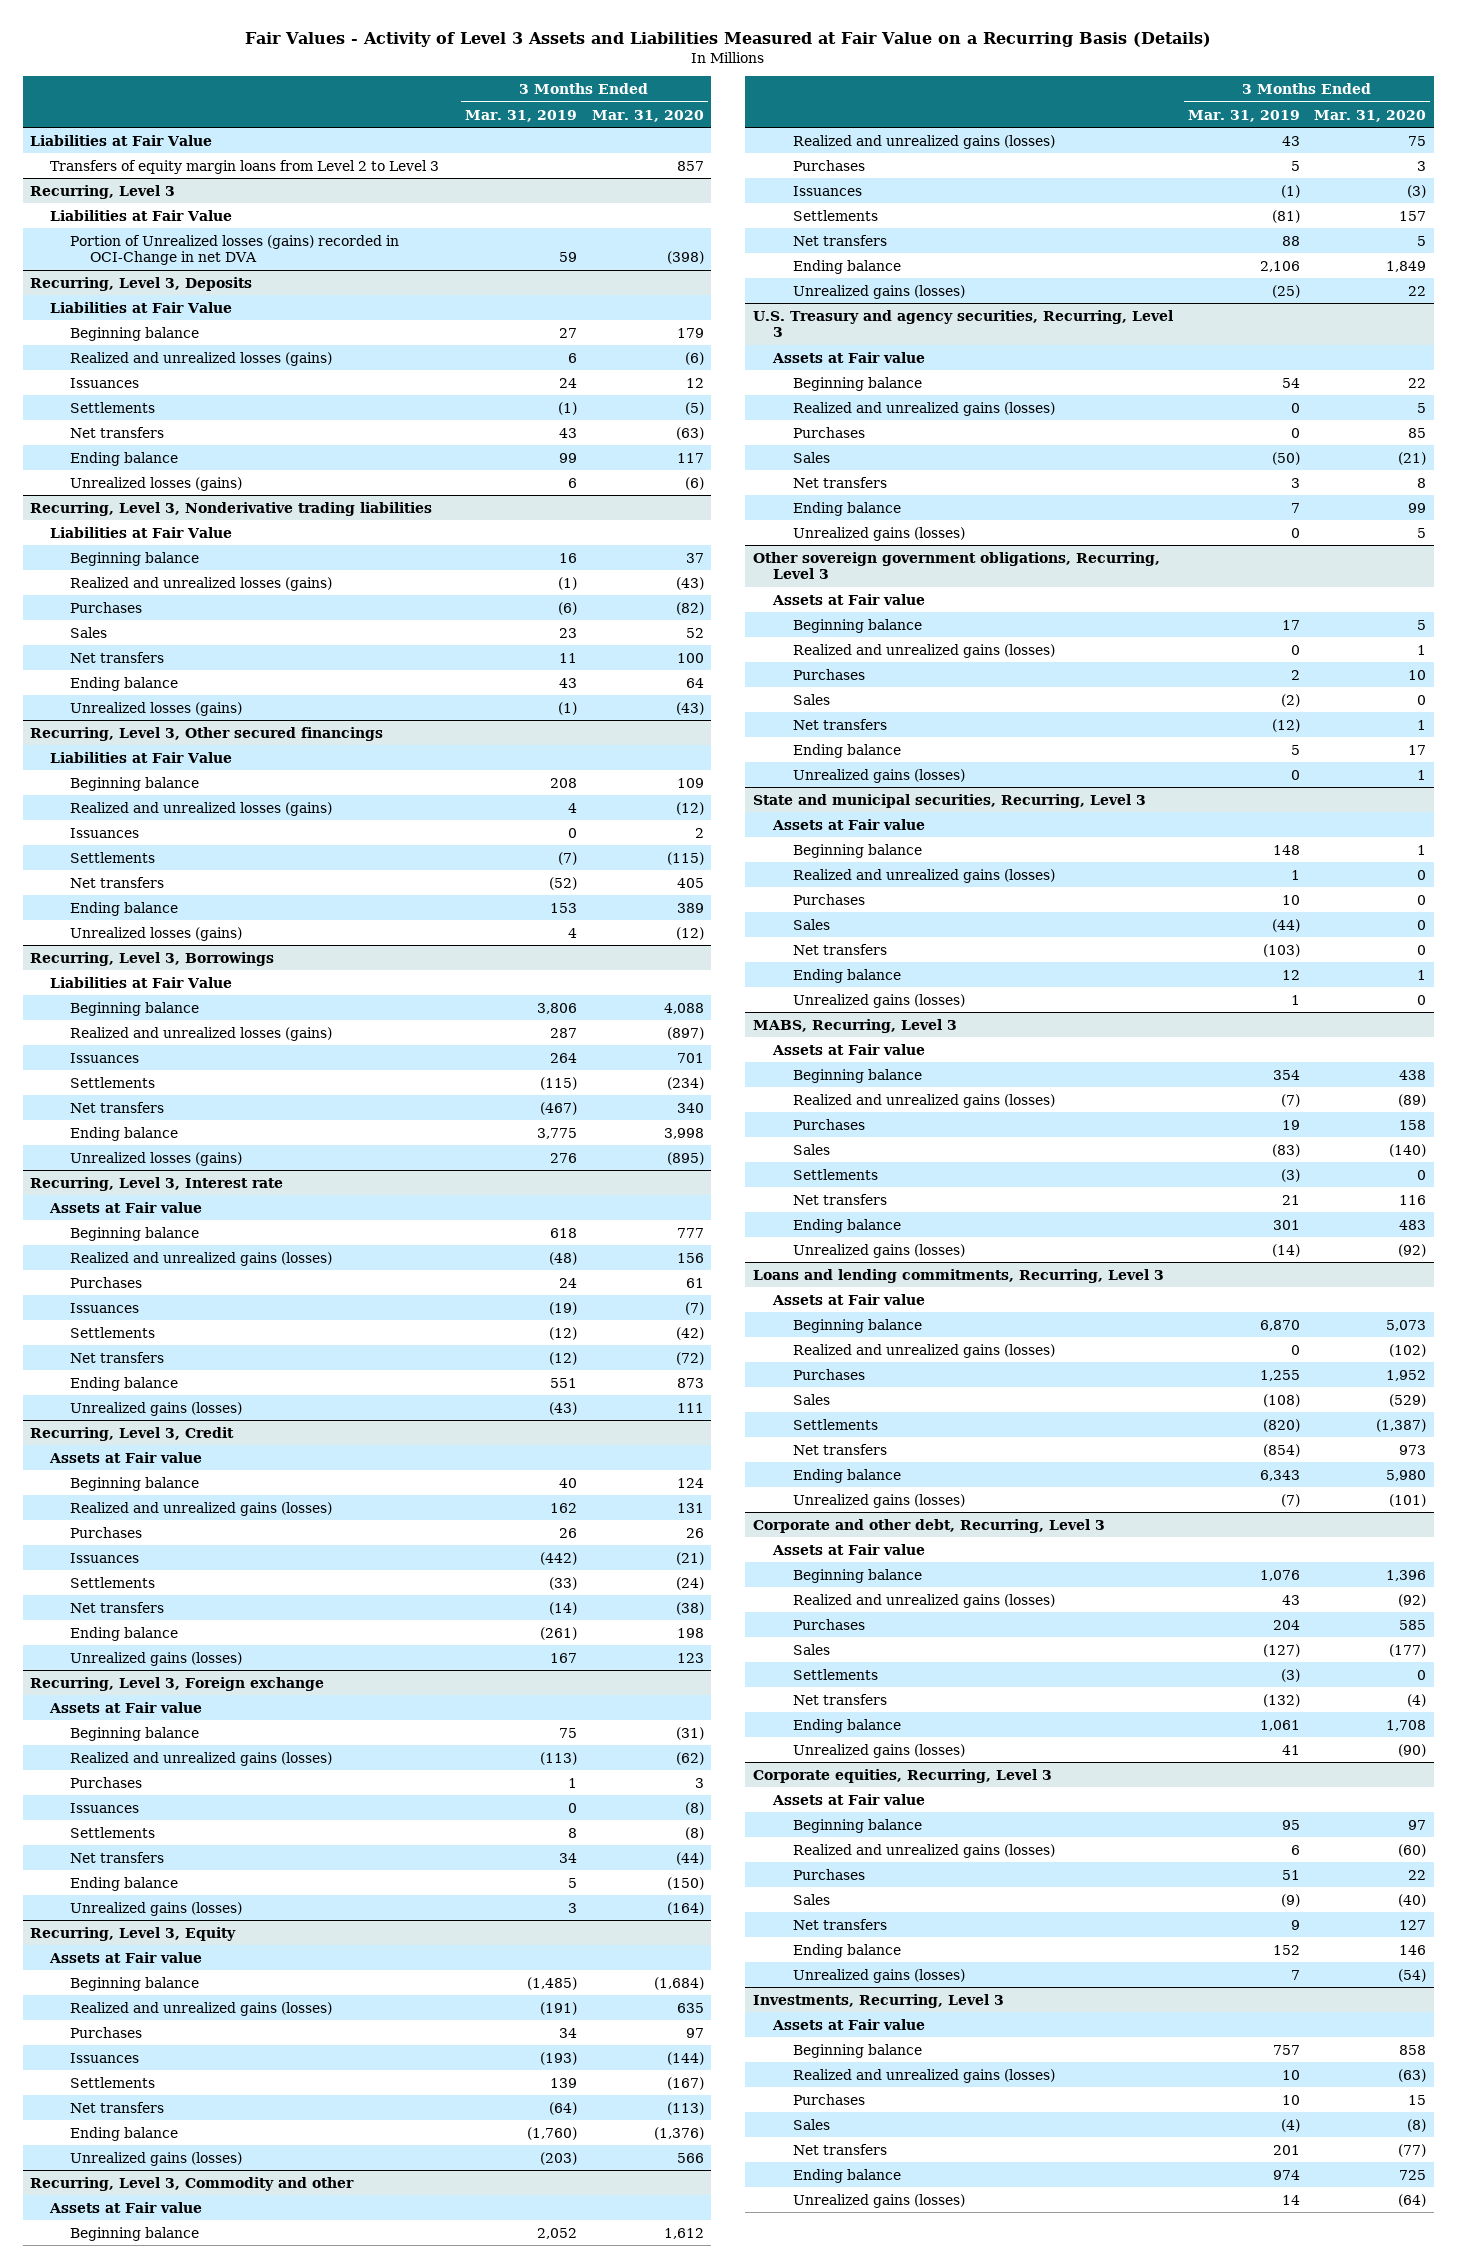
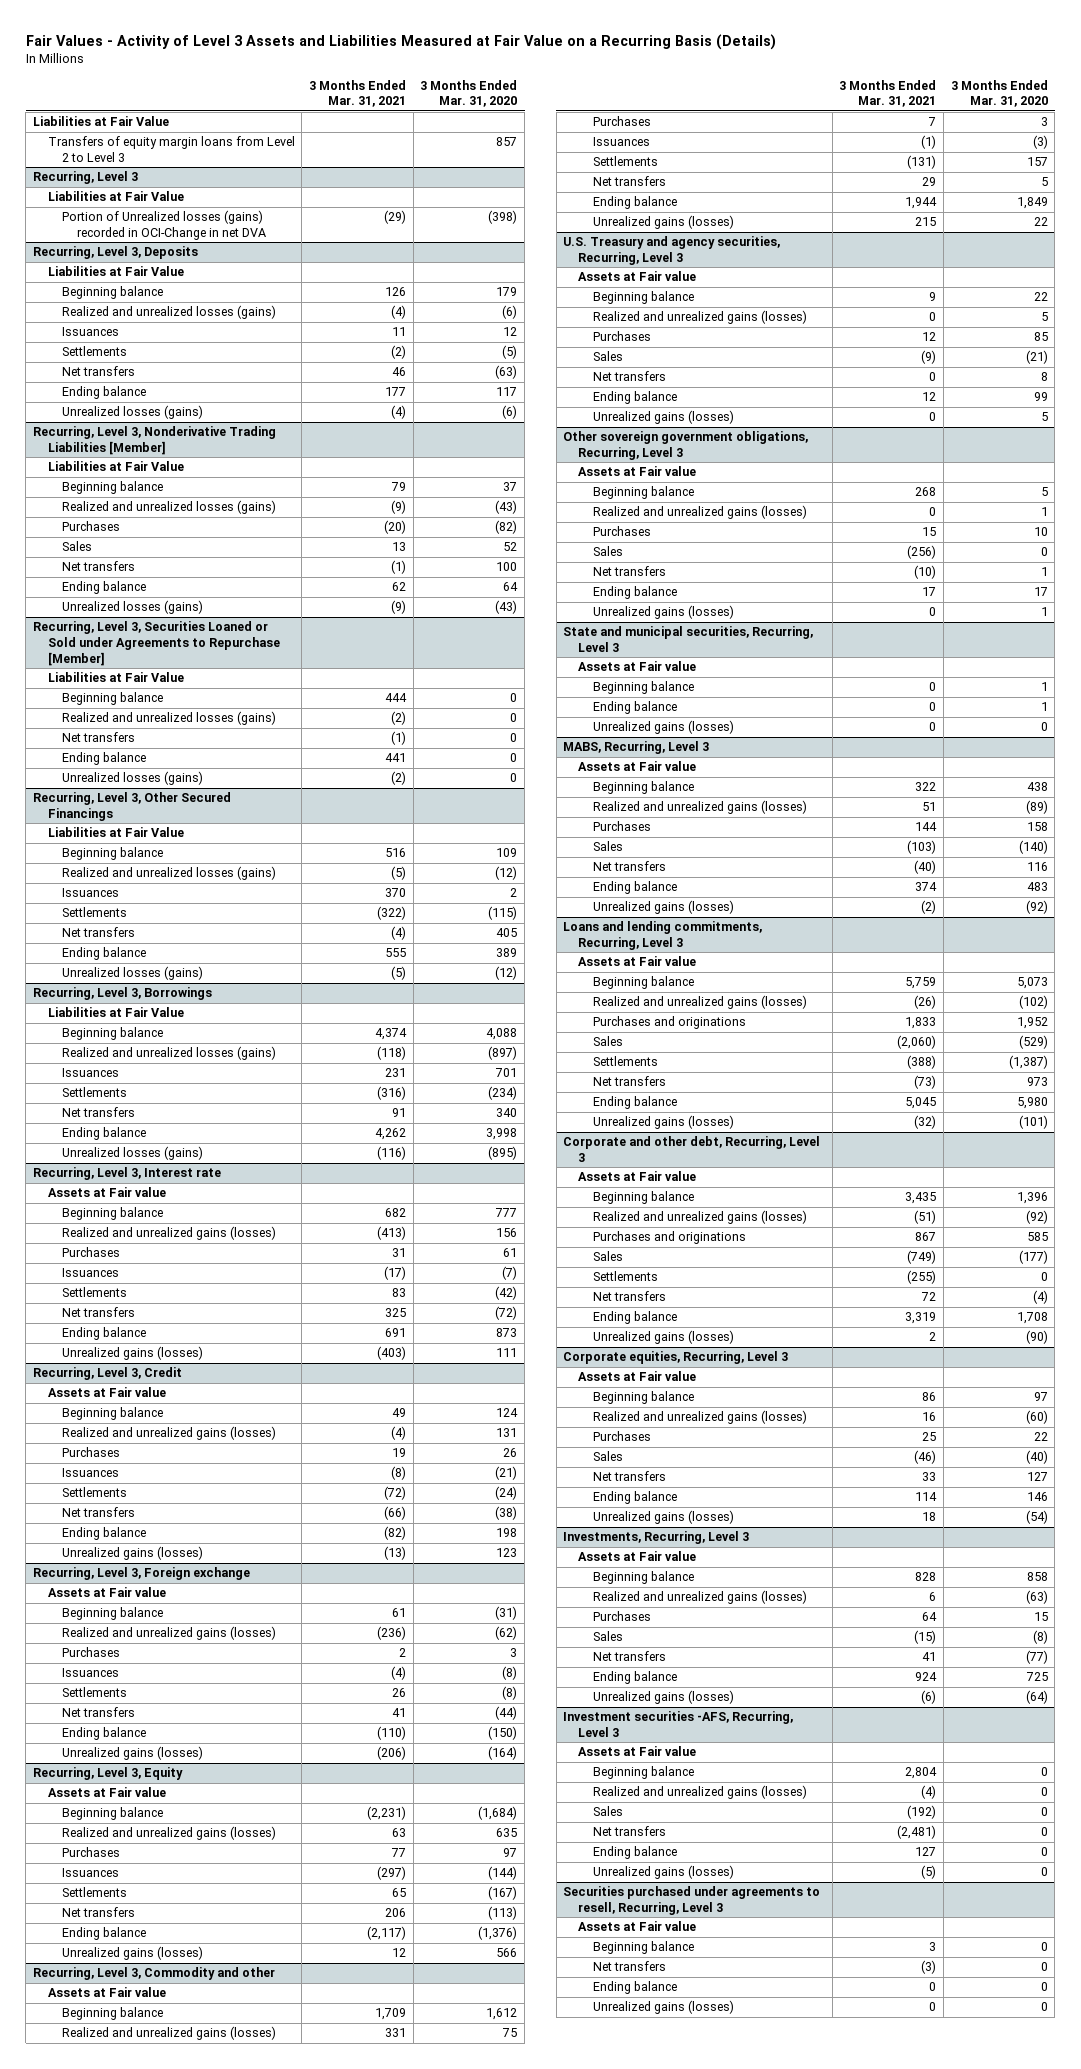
[465,109,578,122] Mar. 31, 2019 -> none
none -> [309,79,407,108] 3 Months Ended Mar. 31, 2021
[30,501,433,516] Recurring, Level 3, Nonderivative trading liabilities -> [33,426,277,456] Recurring, Level 3, Nonderivative Trading Liabilities [Member]
[30,726,384,741] Recurring, Level 3, Other secured financings -> none
none -> [33,621,280,666] Recurring, Level 3, Securities Loaned or Sold under Agreements to Repurchase [Member]
none -> [62,692,164,706] Beginning balance
none -> [62,711,277,726] Realized and unrealized losses (gains)
none -> [62,732,136,743] Net transfers
none -> [62,752,147,766] Ending balance
none -> [62,771,204,786] Unrealized losses (gains)
none -> [33,792,232,822] Recurring, Level 3, Other Secured Financings
none -> [47,827,184,838] Liabilities at Fair Value
[792,868,1055,883] Realized and unrealized gains (losses) -> none
[792,893,865,905] Purchases -> none
[792,918,830,930] Sales -> none
[792,943,887,955] Net transfers -> none
[792,1168,878,1180] Settlements -> none
[792,1368,865,1380] Purchases -> [592,1016,746,1030] Purchases and originations
[792,1618,865,1630] Purchases -> [592,1231,746,1245] Purchases and originations
none -> [563,1711,794,1738] Investment securities -AFS, Recurring, Level 3
none -> [577,1746,696,1757] Assets at Fair value
none -> [592,1766,694,1780] Beginning balance
none -> [592,1785,807,1800] Realized and unrealized gains (losses)
none -> [592,1806,623,1817] Sales
none -> [592,1826,666,1837] Net transfers
none -> [592,1846,677,1860] Ending balance
none -> [592,1865,734,1880] Unrealized gains (losses)
none -> [563,1886,821,1916] Securities purchased under agreements to resell, Recurring, Level 3
none -> [577,1921,696,1932] Assets at Fair value
none -> [592,1941,694,1955] Beginning balance
none -> [592,1961,666,1972] Net transfers
none -> [592,1981,677,1995] Ending balance
none -> [592,2000,734,2015] Unrealized gains (losses)

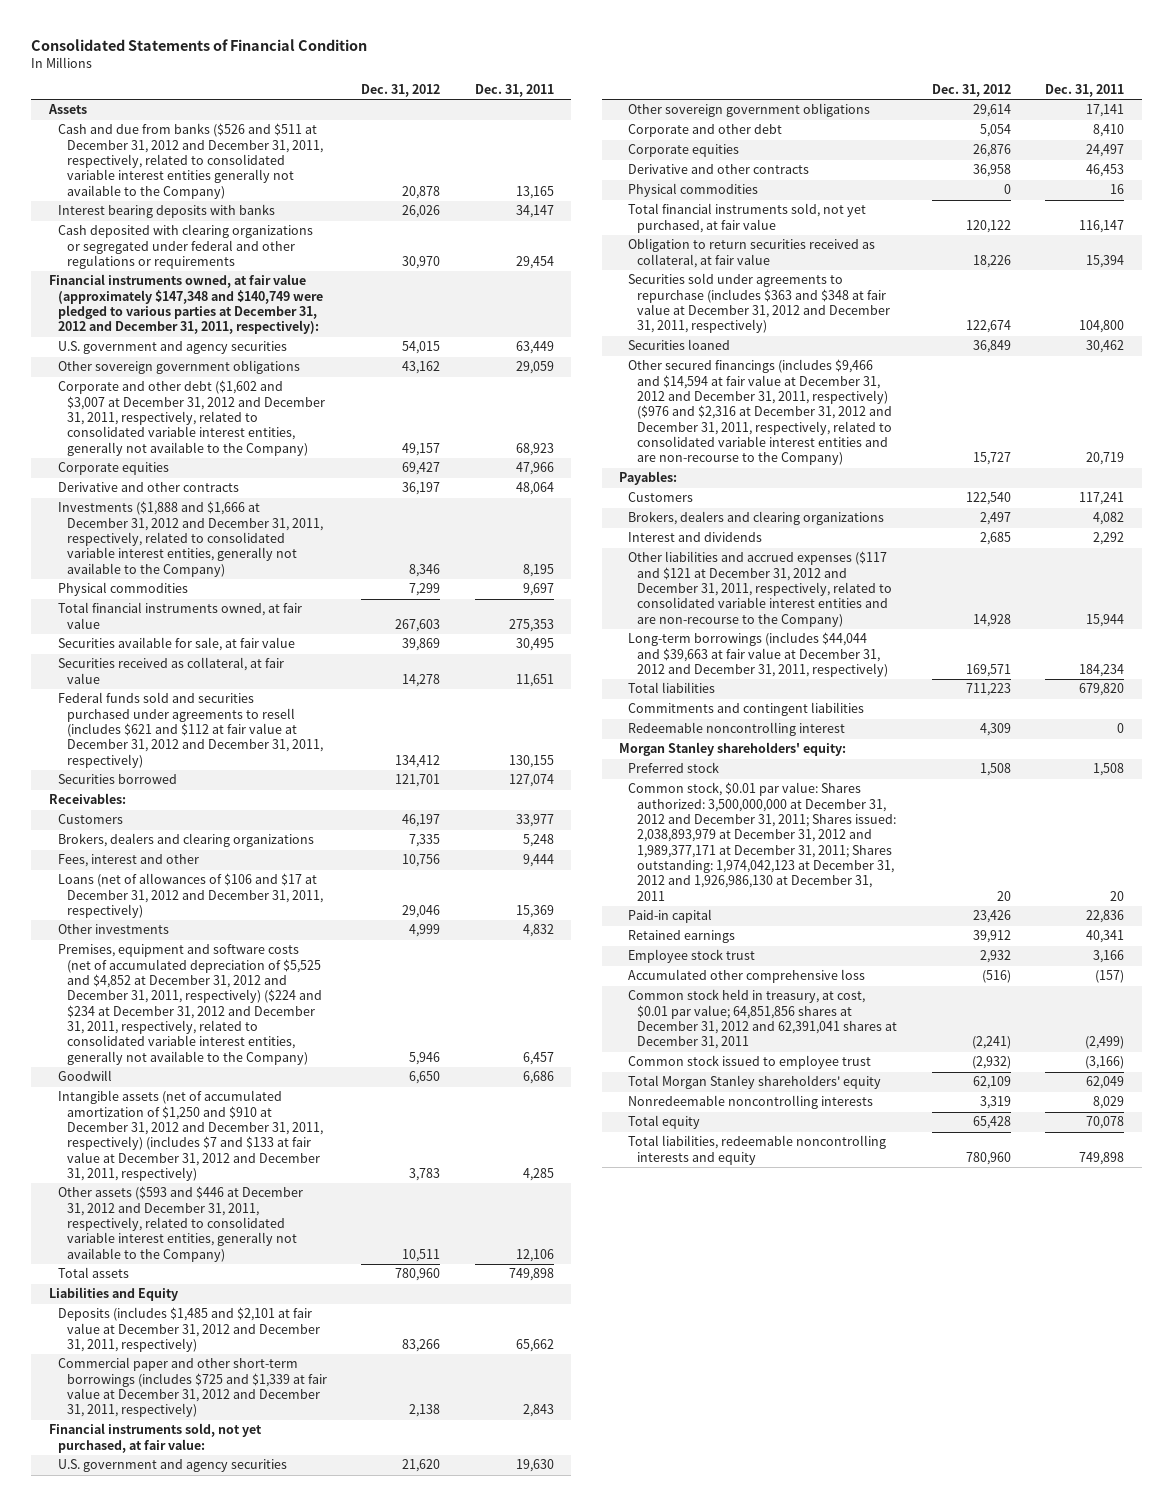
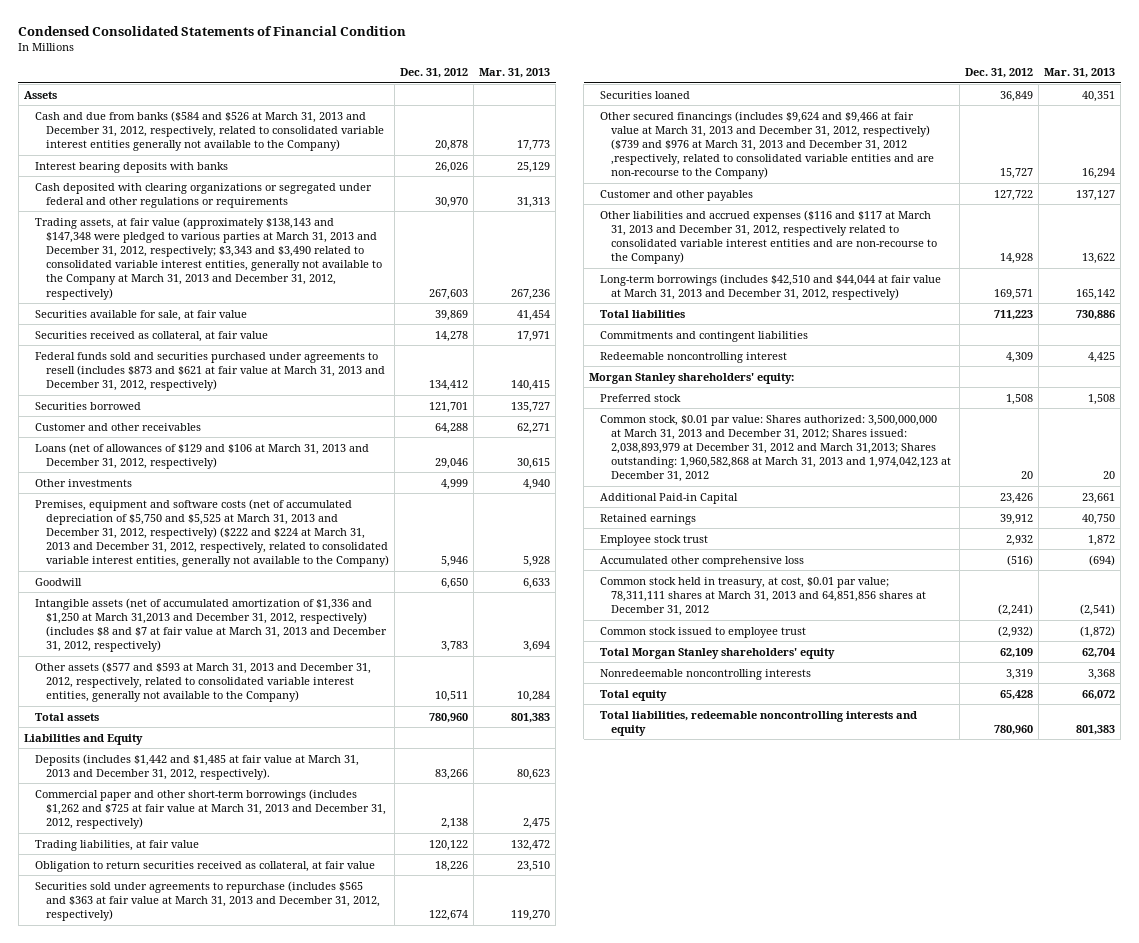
[31,38,368,51] Consolidated Statements of Financial Condition -> [18,25,407,36] Condensed Consolidated Statements of Financial Condition
[474,84,554,98] Dec. 31, 2011 -> none
none -> [479,68,551,79] Mar. 31, 2013
[57,123,323,199] Cash and due from banks ($526 and $511 at December 31, 2012 and December 31, 2011, respectively, related to consolidated variable interest entities generally not available to the Company) -> [34,110,384,151] Cash and due from banks ($584 and $526 at March 31, 2013 and December 31, 2012, respectively, related to consolidated variable interest entities generally not available to the Company)
[48,274,323,335] Financial instruments owned, at fair value (approximately $147,348 and $140,749 were pledged to various parties at December 31, 2012 and December 31, 2011, respectively): -> none
[57,341,287,355] U.S. government and agency securities -> none
[57,360,300,375] Other sovereign government obligations -> none
[57,380,325,456] Corporate and other debt ($1,602 and $3,007 at December 31, 2012 and December 31, 2011, respectively, related to consolidated variable interest entities, generally not available to the Company) -> none
[57,462,169,476] Corporate equities -> none
[57,482,239,493] Derivative and other contracts -> none
[57,501,323,577] Investments ($1,888 and $1,666 at December 31, 2012 and December 31, 2011, respectively, related to consolidated variable interest entities, generally not available to the Company) -> none
[57,582,188,597] Physical commodities -> none
[57,602,302,629] Total financial instruments owned, at fair value -> [34,216,382,300] Trading assets, at fair value (approximately $138,143 and $147,348 were pledged to various parties at March 31, 2013 and December 31, 2012, respectively; $3,343 and $3,490 related to consolidated variable interest entities, generally not available to the Company at March 31, 2013 and December 31, 2012, respectively)
[57,692,323,768] Federal funds sold and securities purchased under agreements to resell (includes $621 and $112 at fair value at December 31, 2012 and December 31, 2011, respectively) -> [34,351,385,391] Federal funds sold and securities purchased under agreements to resell (includes $873 and $621 at fair value at March 31, 2013 and December 31, 2012, respectively)
[48,793,126,805] Receivables: -> none
[57,814,123,825] Customers -> none
[57,833,314,848] Brokers, dealers and clearing organizations -> none
[57,854,199,868] Fees, interest and other -> none
none -> [34,422,201,431] Customer and other receivables
[57,873,323,919] Loans (net of allowances of $106 and $17 at December 31, 2012 and December 31, 2011, respectively) -> [34,442,369,469] Loans (net of allowances of $129 and $106 at March 31, 2013 and December 31, 2012, respectively)
[57,944,322,1065] Premises, equipment and software costs (net of accumulated depreciation of $5,525 and $4,852 at December 31, 2012 and December 31, 2011, respectively) ($224 and $234 at December 31, 2012 and December 31, 2011, respectively, related to consolidated variable interest entities, generally not available to the Company) -> [34,498,389,568] Premises, equipment and software costs (net of accumulated depreciation of $5,750 and $5,525 at March 31, 2013 and December 31, 2012, respectively) ($222 and $224 at March 31, 2013 and December 31, 2012, respectively, related to consolidated variable interest entities, generally not available to the Company)
[57,1090,323,1182] Intangible assets (net of accumulated amortization of $1,250 and $910 at December 31, 2012 and December 31, 2011, respectively) (includes $7 and $133 at fair value at December 31, 2012 and December 31, 2011, respectively) -> [34,597,387,653] Intangible assets (net of accumulated amortization of $1,336 and $1,250 at March 31,2013 and December 31, 2012, respectively) (includes $8 and $7 at fair value at March 31, 2013 and December 31, 2012, respectively)
[57,1186,303,1262] Other assets ($593 and $446 at December 31, 2012 and December 31, 2011, respectively, related to consolidated variable interest entities, generally not available to the Company) -> [34,661,371,702] Other assets ($577 and $593 at March 31, 2013 and December 31, 2012, respectively, related to consolidated variable interest entities, generally not available to the Company)
[48,1423,262,1453] Financial instruments sold, not yet purchased, at fair value: -> none
[57,1459,287,1473] U.S. government and agency securities -> none
[628,103,871,118] Other sovereign government obligations -> none
[628,124,783,138] Corporate and other debt -> none
[628,144,740,158] Corporate equities -> none
[628,164,810,175] Derivative and other contracts -> none
[628,183,759,198] Physical commodities -> none
[57,1307,320,1353] Deposits (includes $1,485 and $2,101 at fair value at December 31, 2012 and December 31, 2011, respectively) -> [34,753,359,780] Deposits (includes $1,442 and $1,485 at fair value at March 31, 2013 and December 31, 2012, respectively).
[57,1357,327,1418] Commercial paper and other short-term borrowings (includes $725 and $1,339 at fair value at December 31, 2012 and December 31, 2011, respectively) -> [34,788,386,829] Commercial paper and other short-term borrowings (includes $1,262 and $725 at fair value at March 31, 2013 and December 31, 2012, respectively)
[628,203,867,233] Total financial instruments sold, not yet purchased, at fair value -> [34,839,199,851] Trading liabilities, at fair value
[628,273,891,334] Securities sold under agreements to repurchase (includes $363 and $348 at fair value at December 31, 2012 and December 31, 2011, respectively) -> [34,880,380,921] Securities sold under agreements to repurchase (includes $565 and $363 at fair value at March 31, 2013 and December 31, 2012, respectively)
[619,471,678,486] Payables: -> none
[628,492,694,503] Customers -> none
[628,511,885,526] Brokers, dealers and clearing organizations -> none
[628,532,763,543] Interest and dividends -> none
[628,359,893,466] Other secured financings (includes $9,466 and $14,594 at fair value at December 31, 2012 and December 31, 2011, respectively) ($976 and $2,316 at December 31, 2012 and December 31, 2011, respectively, related to consolidated variable interest entities and are non-recourse to the Company) -> [600,110,934,180] Other secured financings (includes $9,624 and $9,466 at fair value at March 31, 2013 and December 31, 2012, respectively) ($739 and $976 at March 31, 2013 and December 31, 2012 ,respectively, related to consolidated variable entities and are non-recourse to the Company)
none -> [600,189,754,201] Customer and other payables
[628,551,893,627] Other liabilities and accrued expenses ($117 and $121 at December 31, 2012 and December 31, 2011, respectively, related to consolidated variable interest entities and are non-recourse to the Company) -> [600,209,937,265] Other liabilities and accrued expenses ($116 and $117 at March 31, 2013 and December 31, 2012, respectively related to consolidated variable interest entities and are non-recourse to the Company)
[628,632,889,678] Long-term borrowings (includes $44,044 and $39,663 at fair value at December 31, 2012 and December 31, 2011, respectively) -> [600,273,942,300] Long-term borrowings (includes $42,510 and $44,044 at fair value at March 31, 2013 and December 31, 2012, respectively)
[628,782,897,901] Common stock, $0.01 par value: Shares authorized: 3,500,000,000 at December 31, 2012 and December 31, 2011; Shares issued: 2,038,893,979 at December 31, 2012 and 1,989,377,171 at December 31, 2011; Shares outstanding: 1,974,042,123 at December 31, 2012 and 1,926,986,130 at December 31, 2011 -> [600,414,951,483] Common stock, $0.01 par value: Shares authorized: 3,500,000,000 at March 31, 2013 and December 31, 2012; Shares issued: 2,038,893,979 at December 31, 2012 and March 31,2013; Shares outstanding: 1,960,582,868 at March 31, 2013 and 1,974,042,123 at December 31, 2012
[628,909,713,924] Paid-in capital -> [600,492,739,504] Additional Paid-in Capital
[628,989,898,1050] Common stock held in treasury, at cost, $0.01 par value; 64,851,856 shares at December 31, 2012 and 62,391,041 shares at December 31, 2011 -> [600,576,926,616] Common stock held in treasury, at cost, $0.01 par value; 78,311,111 shares at March 31, 2013 and 64,851,856 shares at December 31, 2012

